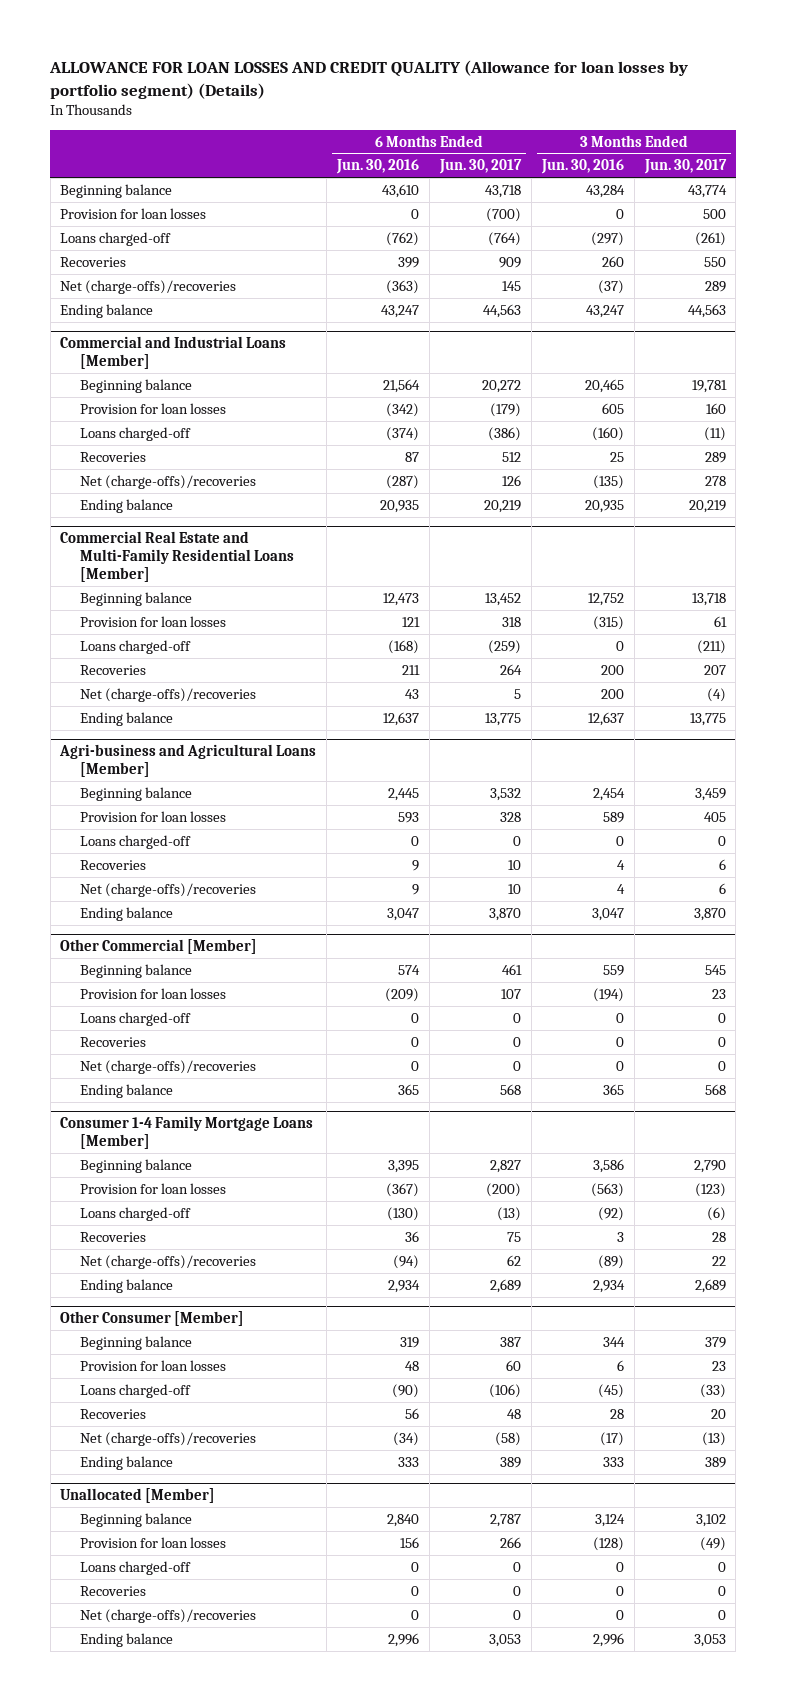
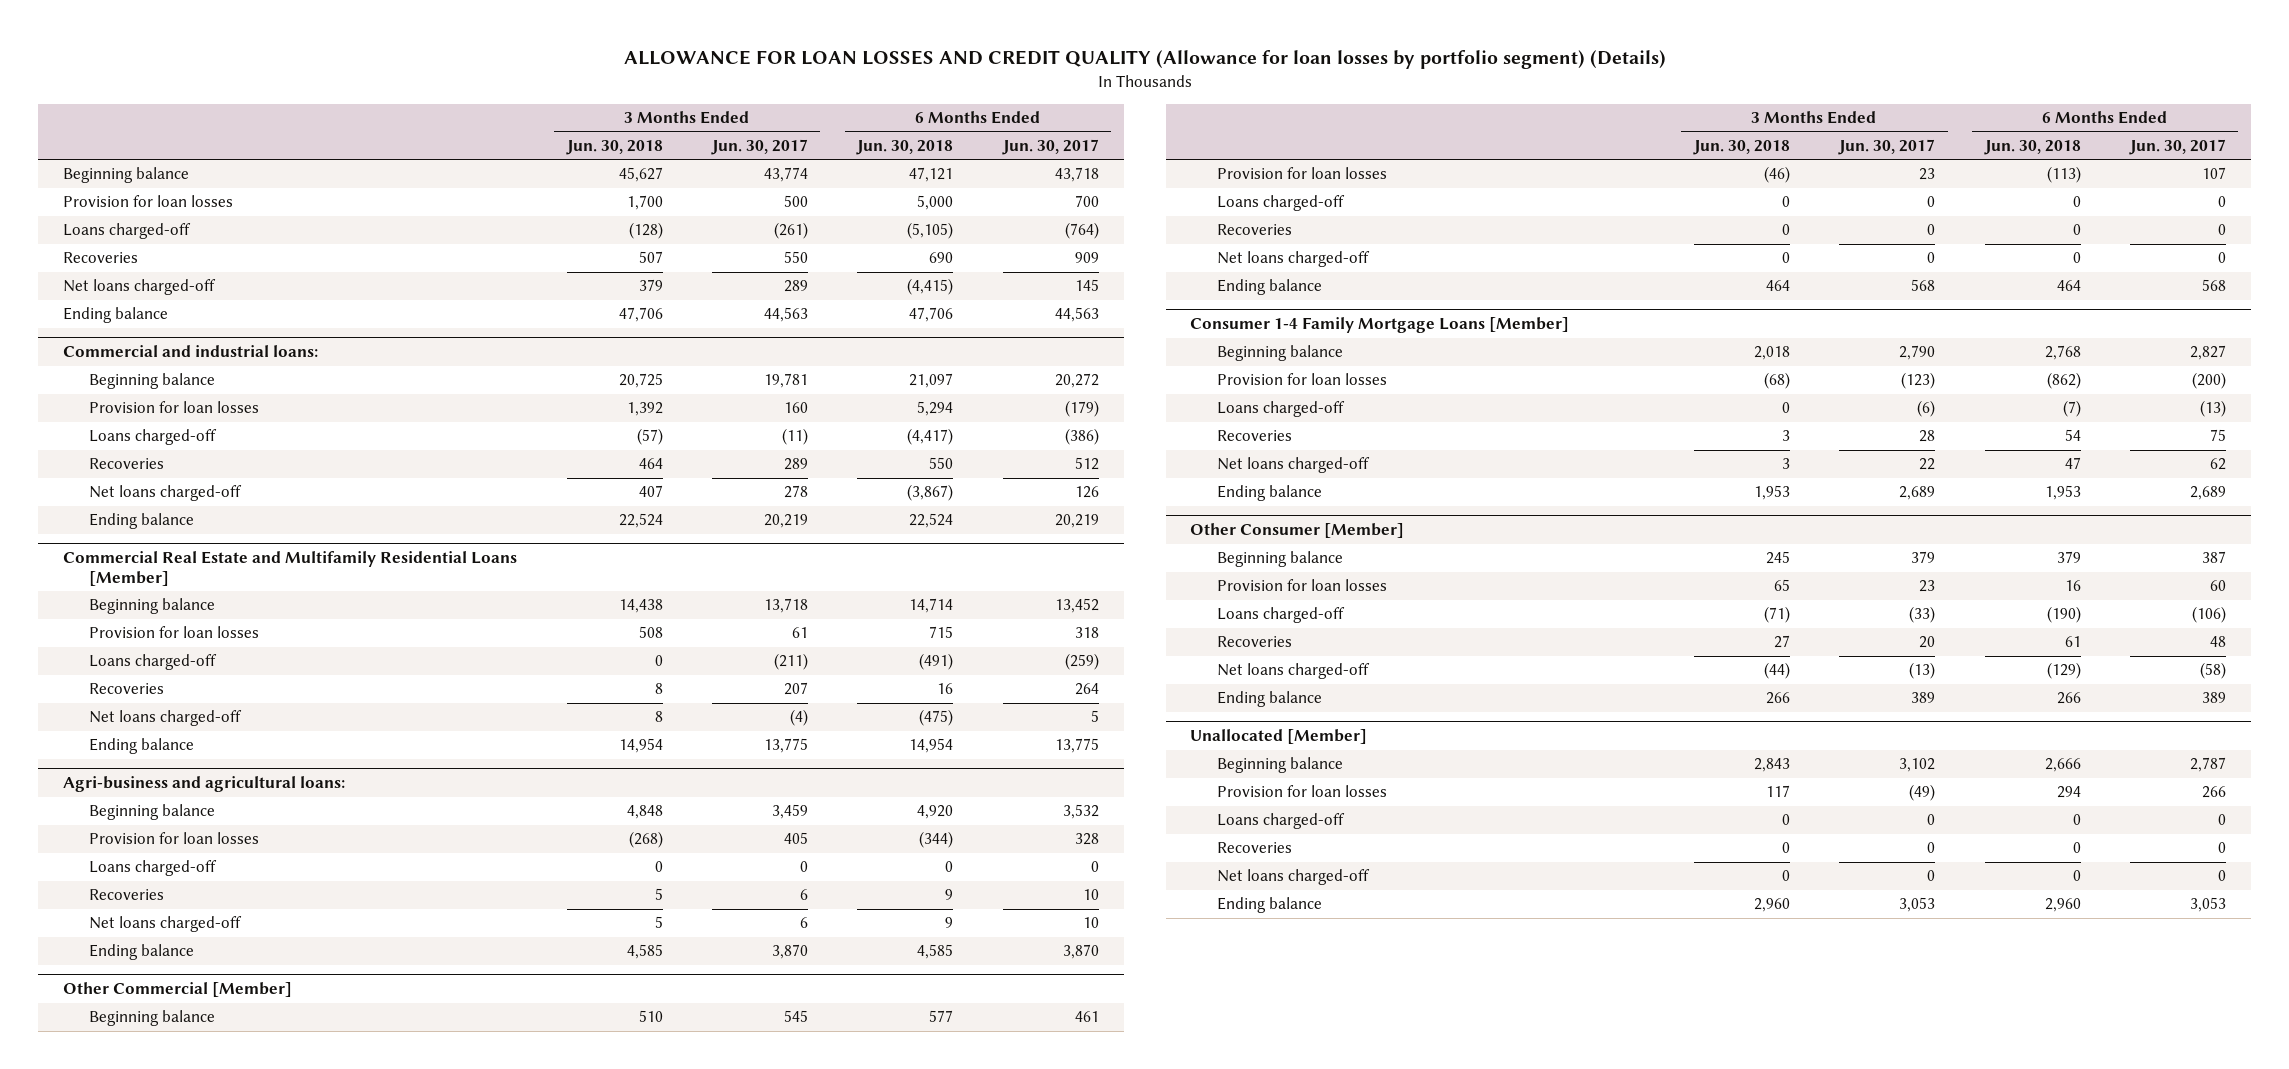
[336,159,420,175] Jun. 30, 2016 -> none
[540,159,624,175] Jun. 30, 2016 -> none
none -> [565,139,663,155] Jun. 30, 2018
none -> [856,139,954,155] Jun. 30, 2018
[486,207,522,222] (700) -> [1074,195,1099,208] 700
[60,279,237,294] Net (charge-offs)/recoveries -> [63,279,217,296] Net loans charged-off
[60,335,287,369] Commercial and Industrial Loans [Member] -> [63,345,319,358] Commercial and industrial loans:
[79,474,256,489] Net (charge-offs)/recoveries -> [89,485,243,502] Net loans charged-off
[60,530,294,583] Commercial Real Estate and Multi-Family Residential Loans [Member] -> [63,551,518,586] Commercial Real Estate and Multifamily Residential Loans [Member]
[79,687,256,702] Net (charge-offs)/recoveries -> [89,710,243,727] Net loans charged-off
[59,743,317,777] Agri-business and Agricultural Loans [Member] -> [63,776,346,793] Agri-business and agricultural loans:
[79,882,256,897] Net (charge-offs)/recoveries -> [89,916,243,933] Net loans charged-off
[79,1059,256,1074] Net (charge-offs)/recoveries -> [1216,251,1370,268] Net loans charged-off
[79,1254,256,1269] Net (charge-offs)/recoveries -> [1216,457,1370,474] Net loans charged-off
[79,1431,256,1446] Net (charge-offs)/recoveries -> [1216,663,1370,680] Net loans charged-off
[79,1608,256,1623] Net (charge-offs)/recoveries -> [1216,869,1370,886] Net loans charged-off

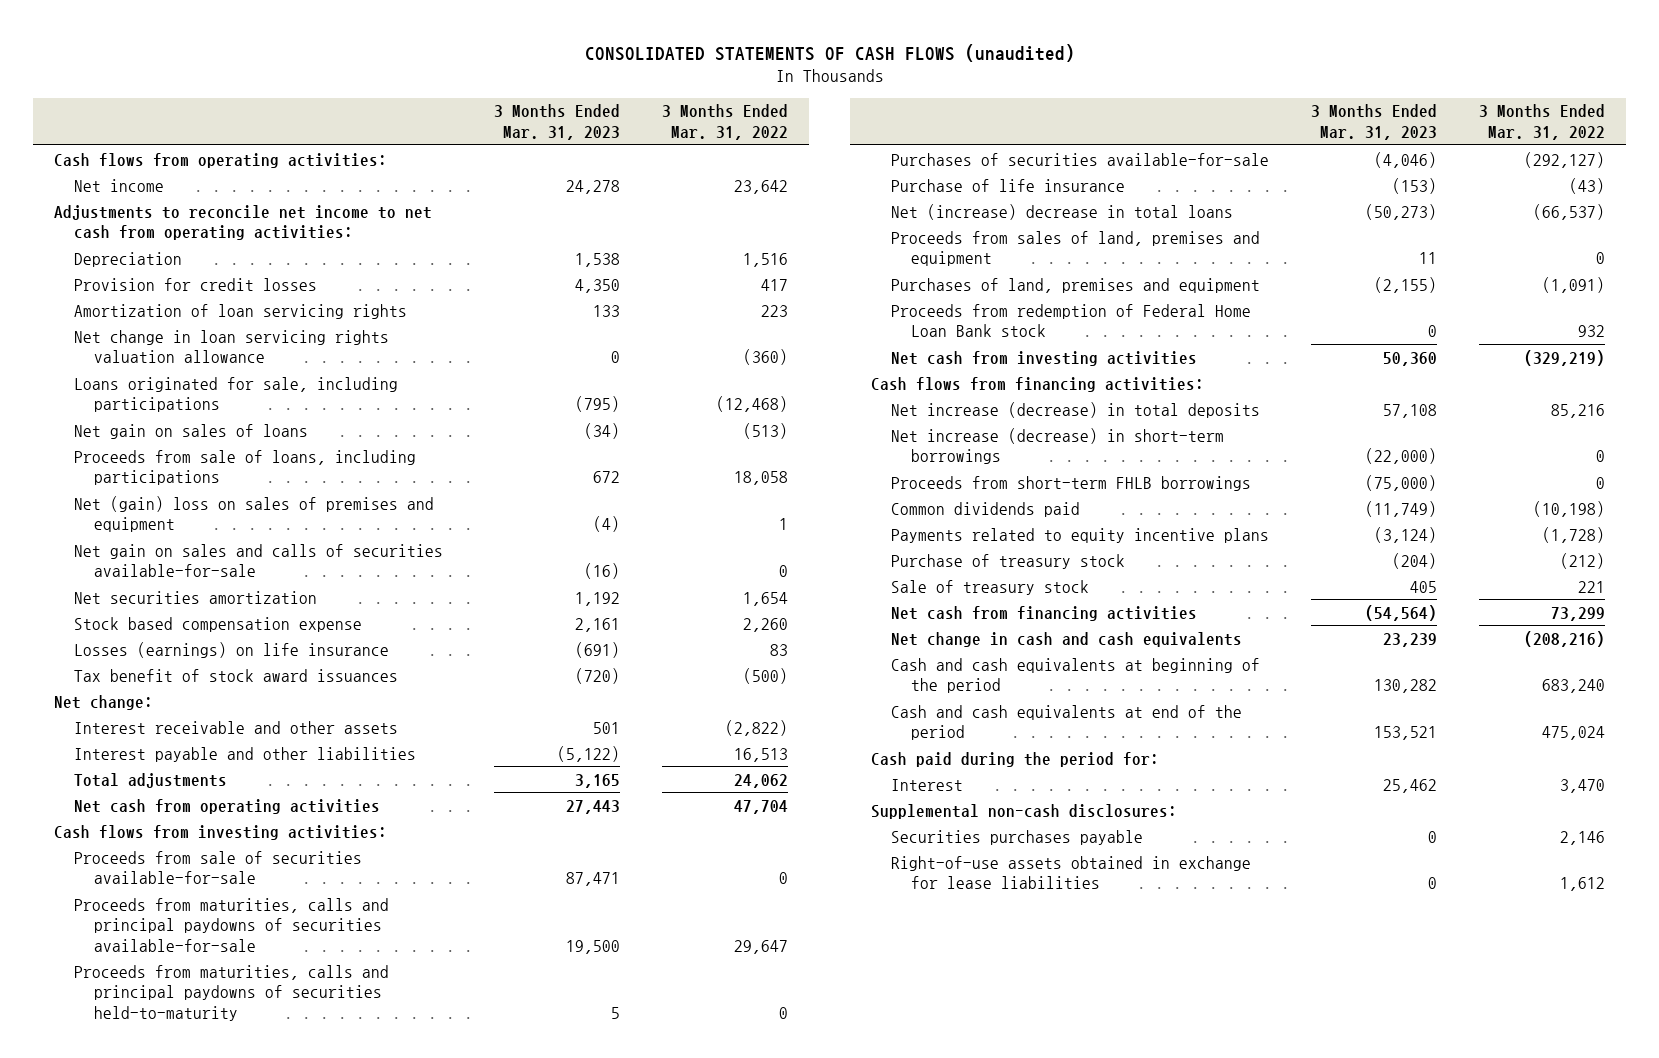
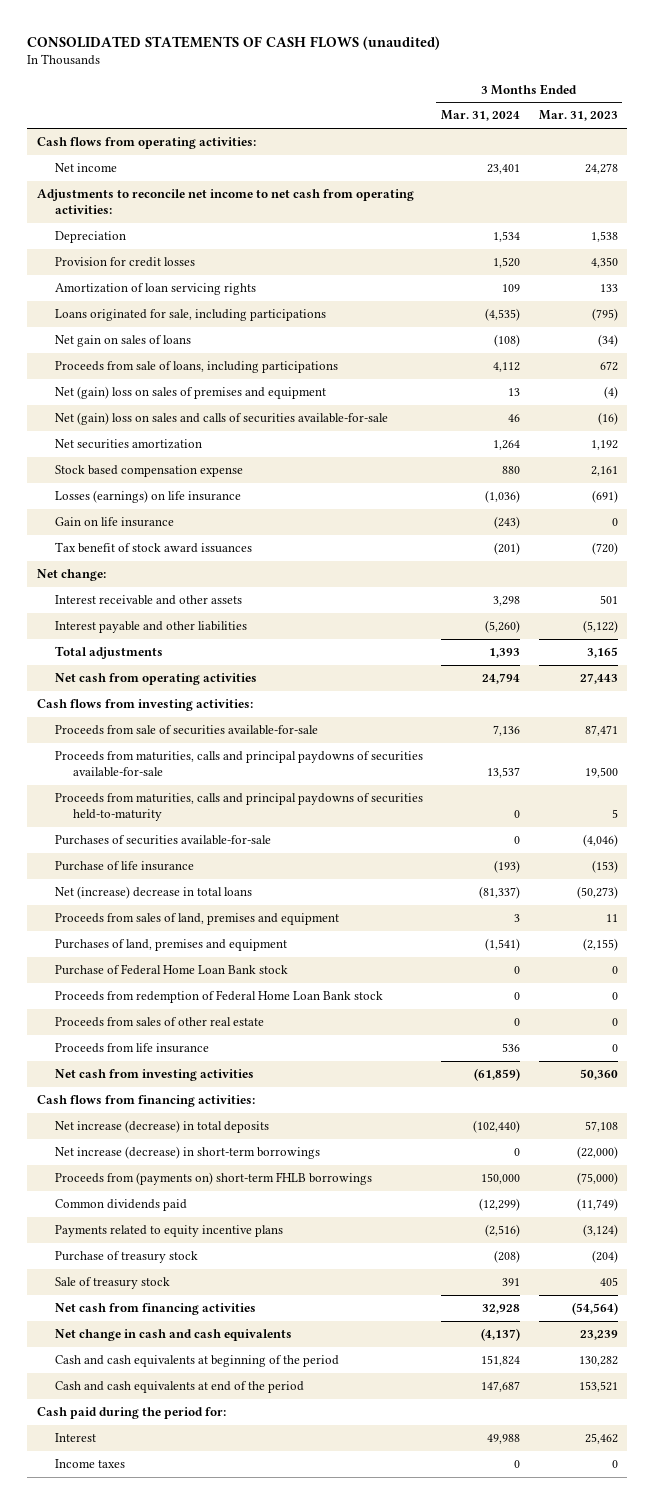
[661,104,788,140] 3 Months Ended Mar. 31, 2022 -> none
none -> [441,110,521,122] Mar. 31, 2024
[73,329,389,364] Net change in loan servicing rights valuation allowance -> none
[73,543,443,578] Net gain on sales and calls of securities available-for-sale -> [54,411,388,425] Net (gain) loss on sales and calls of securities available-for-sale
none -> [54,516,174,527] Gain on life insurance
none -> [54,963,288,975] Purchase of Federal Home Loan Bank stock
none -> [54,1016,264,1027] Proceeds from sales of other real estate
none -> [54,1042,209,1053] Proceeds from life insurance
[891,475,1252,491] Proceeds from short-term FHLB borrowings -> [54,1171,372,1185] Proceeds from (payments on) short-term FHLB borrowings
[871,803,1178,819] Supplemental non-cash disclosures: -> none
[891,829,1144,845] Securities purchases payable -> none
[891,855,1252,890] Right-of-use assets obtained in exchange for lease liabilities -> none
none -> [54,1458,125,1468] Income taxes

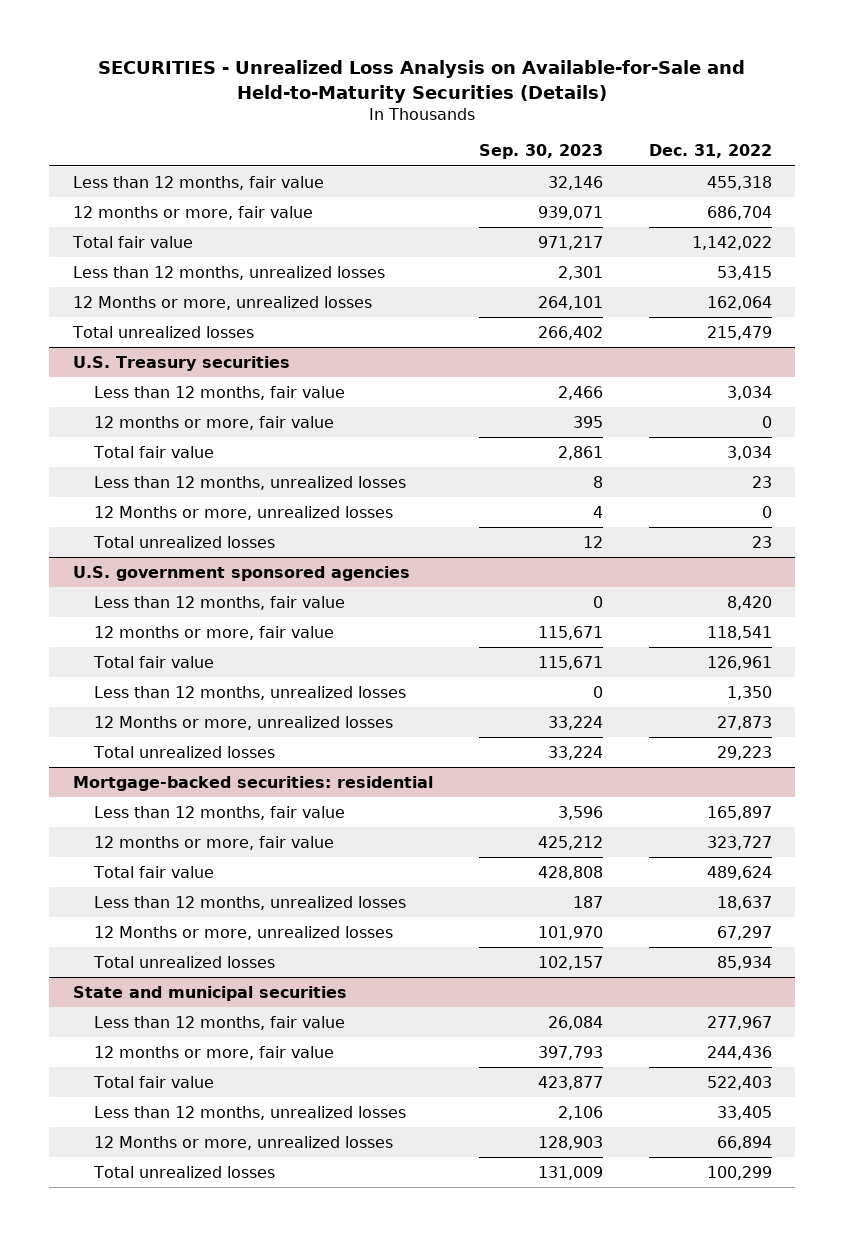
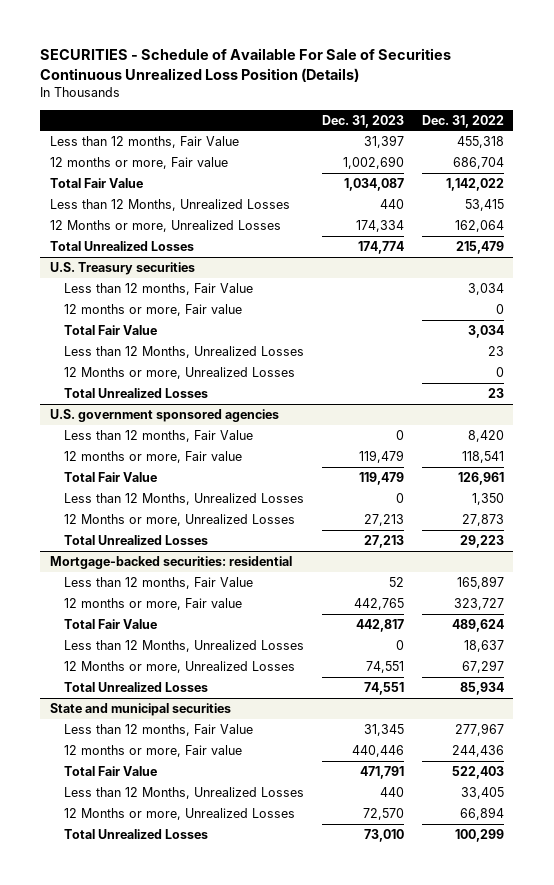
[98,59,746,103] SECURITIES - Unrealized Loss Analysis on Available-for-Sale and Held-to-Maturity Securities (Details) -> [40,48,452,82] SECURITIES - Schedule of Available For Sale of Securities Continuous Unrealized Loss Position (Details)
[478,144,603,160] Sep. 30, 2023 -> none
none -> [322,114,405,128] Dec. 31, 2023
[72,175,324,190] Less than 12 months, fair value -> [49,135,239,148] Less than 12 months, Fair Value
[72,205,313,220] 12 months or more, fair value -> [49,156,228,169] 12 months or more, Fair value
[71,235,193,248] Total fair value -> [49,177,143,188] Total Fair Value
[72,265,385,280] Less than 12 months, unrealized losses -> [49,198,290,211] Less than 12 Months, Unrealized Losses
[72,295,372,310] 12 Months or more, unrealized losses -> [49,219,281,232] 12 Months or more, Unrealized Losses
[71,325,254,338] Total unrealized losses -> [49,240,194,251] Total Unrealized Losses
[94,385,346,400] Less than 12 months, fair value -> [63,282,253,295] Less than 12 months, Fair Value
[94,415,335,430] 12 months or more, fair value -> [63,303,242,316] 12 months or more, Fair value
[93,445,215,458] Total fair value -> [63,324,157,335] Total Fair Value
[94,475,407,490] Less than 12 months, unrealized losses -> [63,345,304,358] Less than 12 Months, Unrealized Losses
[94,505,394,520] 12 Months or more, unrealized losses -> [63,366,295,379] 12 Months or more, Unrealized Losses
[93,535,276,548] Total unrealized losses -> [63,387,208,398] Total Unrealized Losses
[94,595,346,610] Less than 12 months, fair value -> [63,429,253,442] Less than 12 months, Fair Value
[94,625,335,640] 12 months or more, fair value -> [63,450,242,463] 12 months or more, Fair value
[93,655,215,668] Total fair value -> [63,471,157,482] Total Fair Value
[94,685,407,700] Less than 12 months, unrealized losses -> [63,492,304,505] Less than 12 Months, Unrealized Losses
[94,715,394,730] 12 Months or more, unrealized losses -> [63,513,295,526] 12 Months or more, Unrealized Losses
[93,745,276,758] Total unrealized losses -> [63,534,208,545] Total Unrealized Losses
[94,805,346,820] Less than 12 months, fair value -> [63,576,253,589] Less than 12 months, Fair Value
[94,835,335,850] 12 months or more, fair value -> [63,597,242,610] 12 months or more, Fair value
[93,865,215,878] Total fair value -> [63,618,157,629] Total Fair Value
[94,895,407,910] Less than 12 months, unrealized losses -> [63,639,304,652] Less than 12 Months, Unrealized Losses
[94,925,394,940] 12 Months or more, unrealized losses -> [63,660,295,673] 12 Months or more, Unrealized Losses
[93,955,276,968] Total unrealized losses -> [63,681,208,692] Total Unrealized Losses
[94,1015,346,1030] Less than 12 months, fair value -> [63,723,253,736] Less than 12 months, Fair Value
[94,1045,335,1060] 12 months or more, fair value -> [63,744,242,757] 12 months or more, Fair value
[93,1075,215,1088] Total fair value -> [63,765,157,776] Total Fair Value
[94,1105,407,1120] Less than 12 months, unrealized losses -> [63,786,304,799] Less than 12 Months, Unrealized Losses
[94,1135,394,1150] 12 Months or more, unrealized losses -> [63,807,295,820] 12 Months or more, Unrealized Losses
[93,1165,276,1178] Total unrealized losses -> [63,828,208,839] Total Unrealized Losses

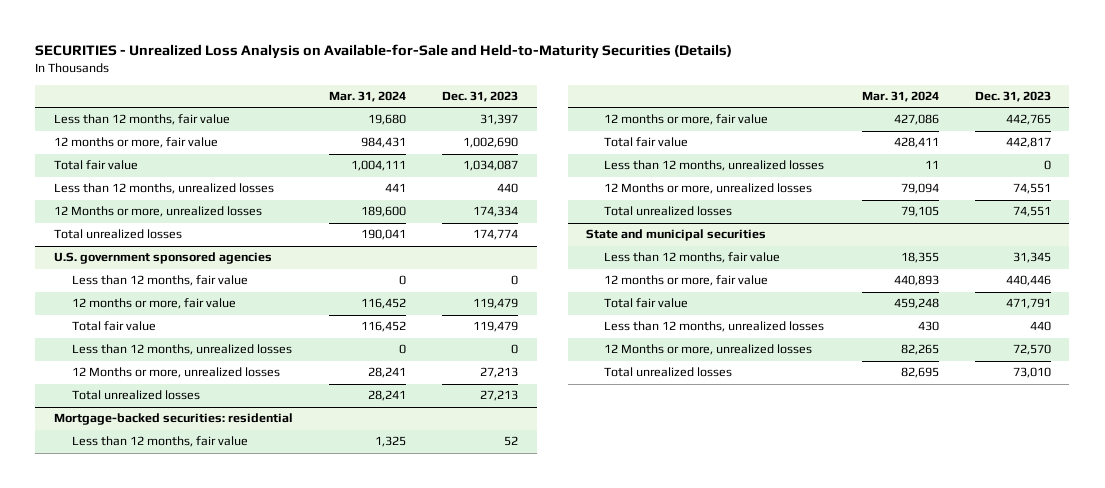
[40,48,452,82] SECURITIES - Schedule of Available For Sale of Securities Continuous Unrealized Loss Position (Details) -> [35,43,733,59] SECURITIES - Unrealized Loss Analysis on Available-for-Sale and Held-to-Maturity Securities (Details)
[422,114,505,128] Dec. 31, 2022 -> none
none -> [328,90,406,102] Mar. 31, 2024
[49,261,195,275] U.S. Treasury securities -> none
[63,282,253,295] Less than 12 months, Fair Value -> none
[63,303,242,316] 12 months or more, Fair value -> none
[63,324,157,335] Total Fair Value -> none
[63,345,304,358] Less than 12 Months, Unrealized Losses -> none
[63,366,295,379] 12 Months or more, Unrealized Losses -> none
[63,387,208,398] Total Unrealized Losses -> none
[49,135,239,148] Less than 12 months, Fair Value -> [53,114,230,126] Less than 12 months, fair value
[49,156,228,169] 12 months or more, Fair value -> [53,137,218,149] 12 months or more, fair value
[49,177,143,188] Total Fair Value -> [53,160,138,171] Total fair value
[49,198,290,211] Less than 12 Months, Unrealized Losses -> [53,183,274,195] Less than 12 months, unrealized losses
[49,219,281,232] 12 Months or more, Unrealized Losses -> [53,206,262,218] 12 Months or more, unrealized losses
[49,240,194,251] Total Unrealized Losses -> [53,229,182,240] Total unrealized losses
[63,429,253,442] Less than 12 months, Fair Value -> [71,275,248,287] Less than 12 months, fair value
[63,450,242,463] 12 months or more, Fair value -> [71,298,236,310] 12 months or more, fair value
[63,471,157,482] Total Fair Value -> [71,321,156,332] Total fair value
[63,492,304,505] Less than 12 Months, Unrealized Losses -> [71,344,292,356] Less than 12 months, unrealized losses
[63,513,295,526] 12 Months or more, Unrealized Losses -> [71,367,280,379] 12 Months or more, unrealized losses
[63,534,208,545] Total Unrealized Losses -> [71,390,200,401] Total unrealized losses
[63,576,253,589] Less than 12 months, Fair Value -> [71,436,248,448] Less than 12 months, fair value
[63,597,242,610] 12 months or more, Fair value -> [604,114,769,126] 12 months or more, fair value
[63,618,157,629] Total Fair Value -> [604,137,689,148] Total fair value
[63,639,304,652] Less than 12 Months, Unrealized Losses -> [604,160,825,172] Less than 12 months, unrealized losses
[63,660,295,673] 12 Months or more, Unrealized Losses -> [604,183,813,195] 12 Months or more, unrealized losses
[63,681,208,692] Total Unrealized Losses -> [604,206,733,217] Total unrealized losses
[63,723,253,736] Less than 12 months, Fair Value -> [604,252,781,264] Less than 12 months, fair value
[63,744,242,757] 12 months or more, Fair value -> [604,275,769,287] 12 months or more, fair value
[63,765,157,776] Total Fair Value -> [604,298,689,309] Total fair value
[63,786,304,799] Less than 12 Months, Unrealized Losses -> [604,321,825,333] Less than 12 months, unrealized losses
[63,807,295,820] 12 Months or more, Unrealized Losses -> [604,344,813,356] 12 Months or more, unrealized losses
[63,828,208,839] Total Unrealized Losses -> [604,367,733,378] Total unrealized losses

